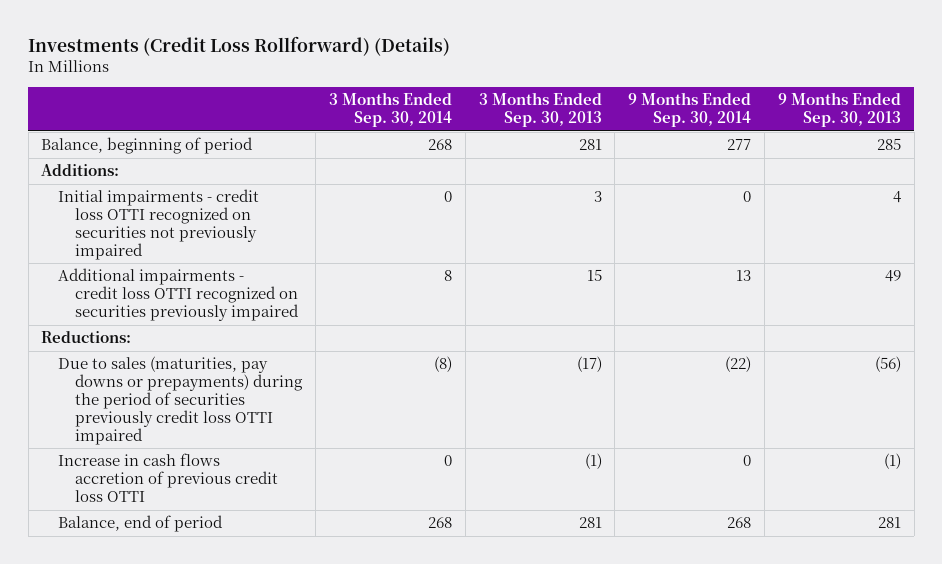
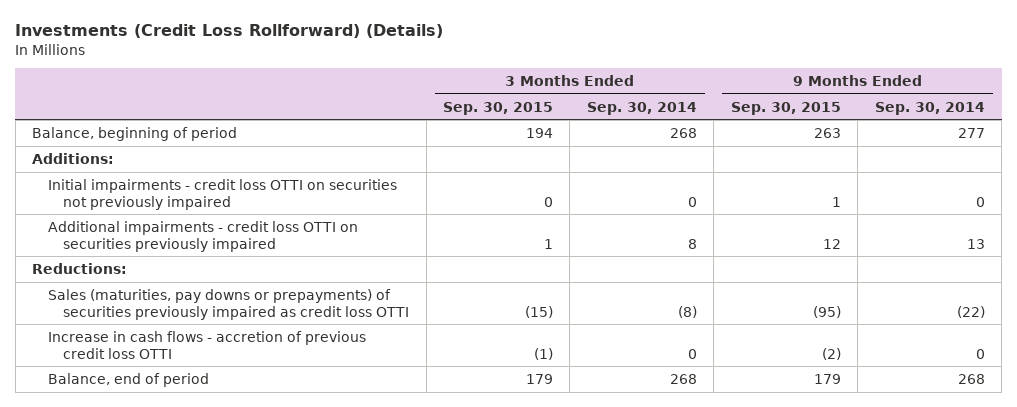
[478,92,602,128] 3 Months Ended Sep. 30, 2013 -> none
[777,92,901,128] 9 Months Ended Sep. 30, 2013 -> none
none -> [443,101,554,115] Sep. 30, 2015
none -> [730,101,841,115] Sep. 30, 2015
[58,189,260,260] Initial impairments - credit loss OTTI recognized on securities not previously impaired -> [47,178,397,210] Initial impairments - credit loss OTTI on securities not previously impaired
[58,268,300,322] Additional impairments - credit loss OTTI recognized on securities previously impaired -> [47,220,358,252] Additional impairments - credit loss OTTI on securities previously impaired
[58,356,304,445] Due to sales (maturities, pay downs or prepayments) during the period of securities previously credit loss OTTI impaired -> [47,288,410,320] Sales (maturities, pay downs or prepayments) of securities previously impaired as credit loss OTTI
[58,453,279,503] Increase in cash flows accretion of previous credit loss OTTI -> [47,330,366,359] Increase in cash flows - accretion of previous credit loss OTTI

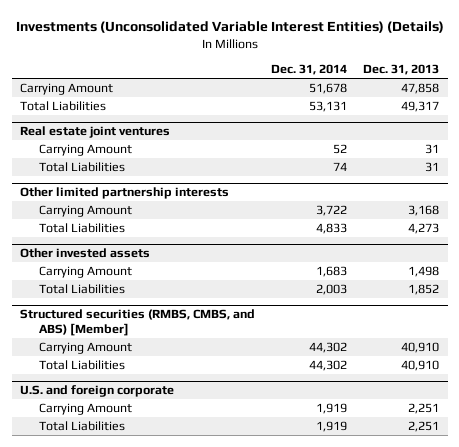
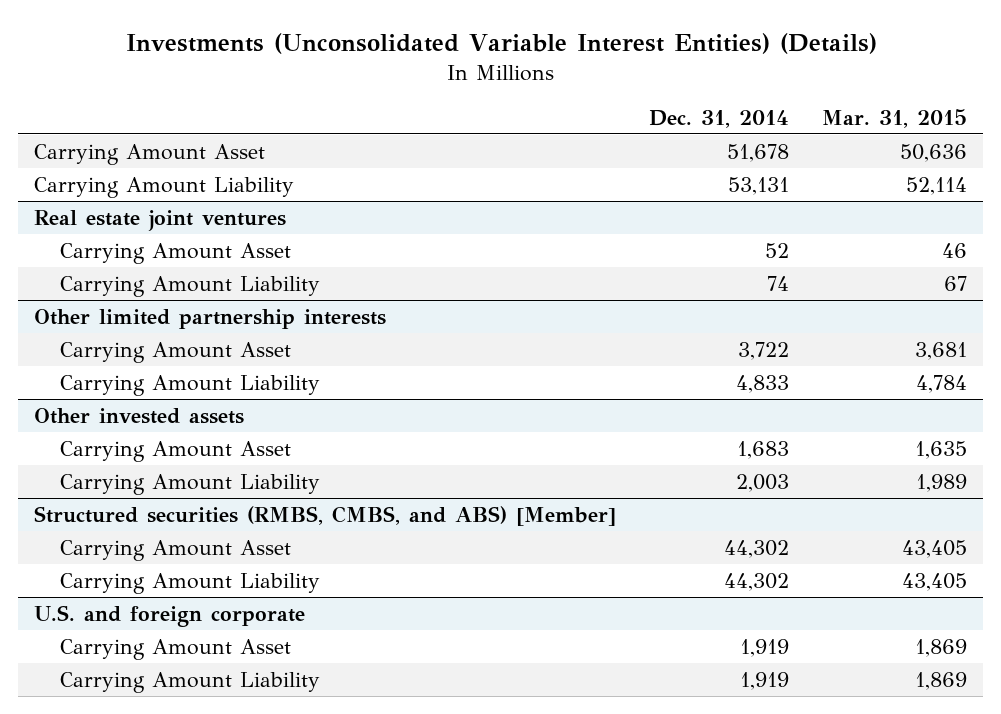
[363,64,440,76] Dec. 31, 2013 -> none
none -> [821,108,967,128] Mar. 31, 2015
[19,83,113,96] Carrying Amount -> [34,143,266,165] Carrying Amount Asset
[19,101,106,112] Total Liabilities -> [34,176,295,198] Carrying Amount Liability
[39,144,133,157] Carrying Amount -> [60,242,292,264] Carrying Amount Asset
[39,162,126,173] Total Liabilities -> [60,275,321,297] Carrying Amount Liability
[39,205,133,218] Carrying Amount -> [60,341,292,363] Carrying Amount Asset
[39,223,126,234] Total Liabilities -> [60,374,321,396] Carrying Amount Liability
[39,266,133,279] Carrying Amount -> [60,440,292,462] Carrying Amount Asset
[39,284,126,295] Total Liabilities -> [60,473,321,495] Carrying Amount Liability
[39,342,133,355] Carrying Amount -> [60,539,292,561] Carrying Amount Asset
[39,360,126,371] Total Liabilities -> [60,572,321,594] Carrying Amount Liability
[39,403,133,416] Carrying Amount -> [60,638,292,660] Carrying Amount Asset
[39,421,126,432] Total Liabilities -> [60,671,321,693] Carrying Amount Liability

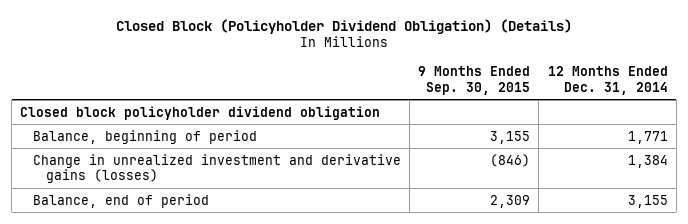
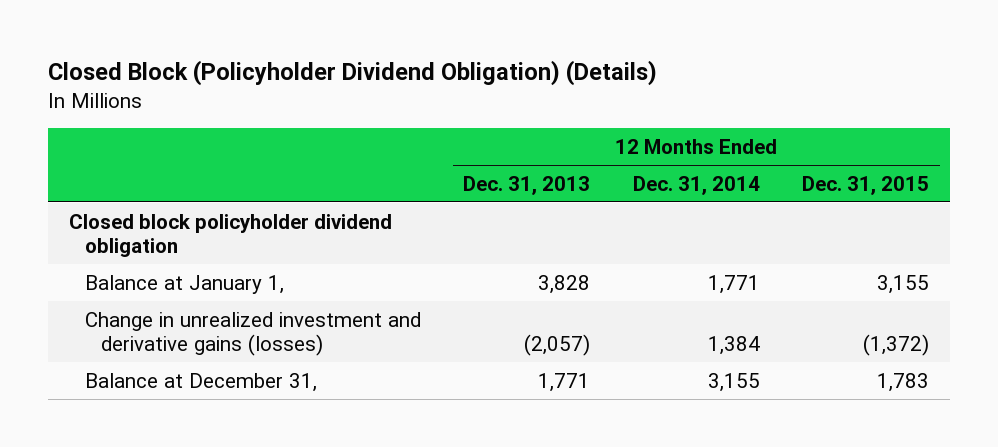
[418,66,531,95] 9 Months Ended Sep. 30, 2015 -> none
none -> [463,175,591,195] Dec. 31, 2013
none -> [802,175,930,195] Dec. 31, 2015
[33,129,258,144] Balance, beginning of period -> [85,274,285,294] Balance at January 1,
[33,193,210,208] Balance, end of period -> [85,372,318,392] Balance at December 31,

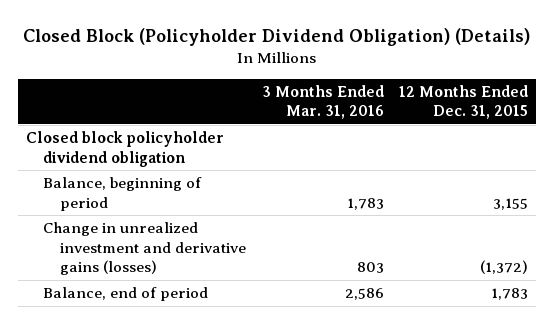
[463,175,591,195] Dec. 31, 2013 -> none
[632,175,760,195] Dec. 31, 2014 -> none
none -> [261,84,384,120] 3 Months Ended Mar. 31, 2016
[85,274,285,294] Balance at January 1, -> [43,177,203,211] Balance, beginning of period
[85,372,318,392] Balance at December 31, -> [43,287,209,302] Balance, end of period

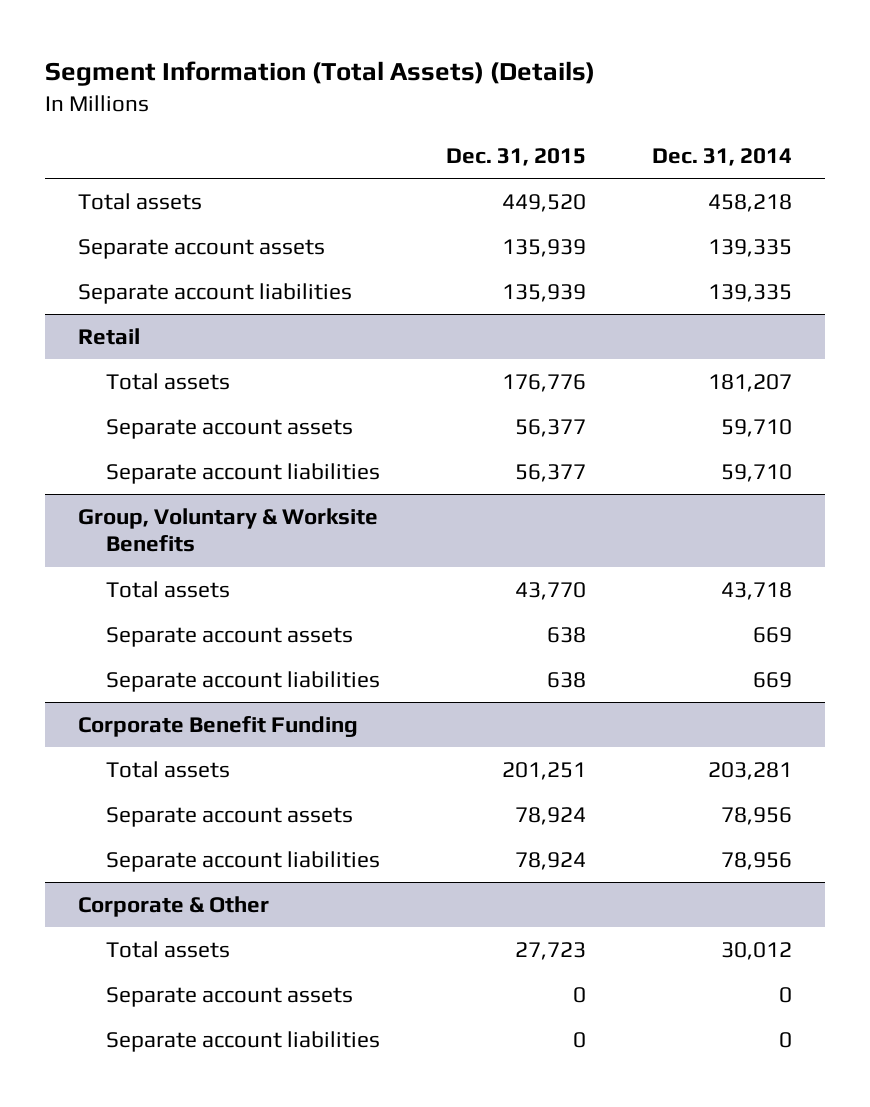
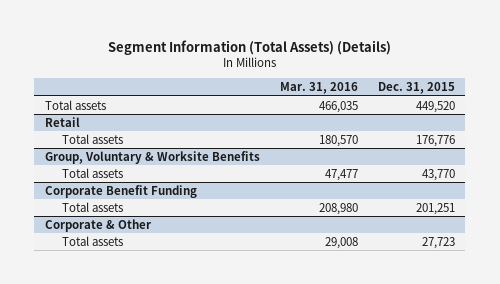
[651,148,792,167] Dec. 31, 2014 -> none
none -> [279,82,358,95] Mar. 31, 2016
[77,238,325,259] Separate account assets -> none
[77,282,352,304] Separate account liabilities -> none
[106,418,354,439] Separate account assets -> none
[106,462,381,484] Separate account liabilities -> none
[106,626,354,647] Separate account assets -> none
[106,670,381,692] Separate account liabilities -> none
[106,806,354,827] Separate account assets -> none
[106,850,381,872] Separate account liabilities -> none
[106,986,354,1007] Separate account assets -> none
[106,1030,381,1052] Separate account liabilities -> none

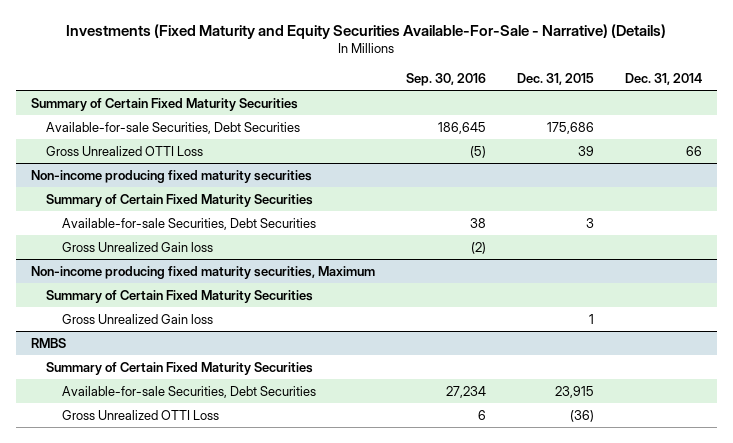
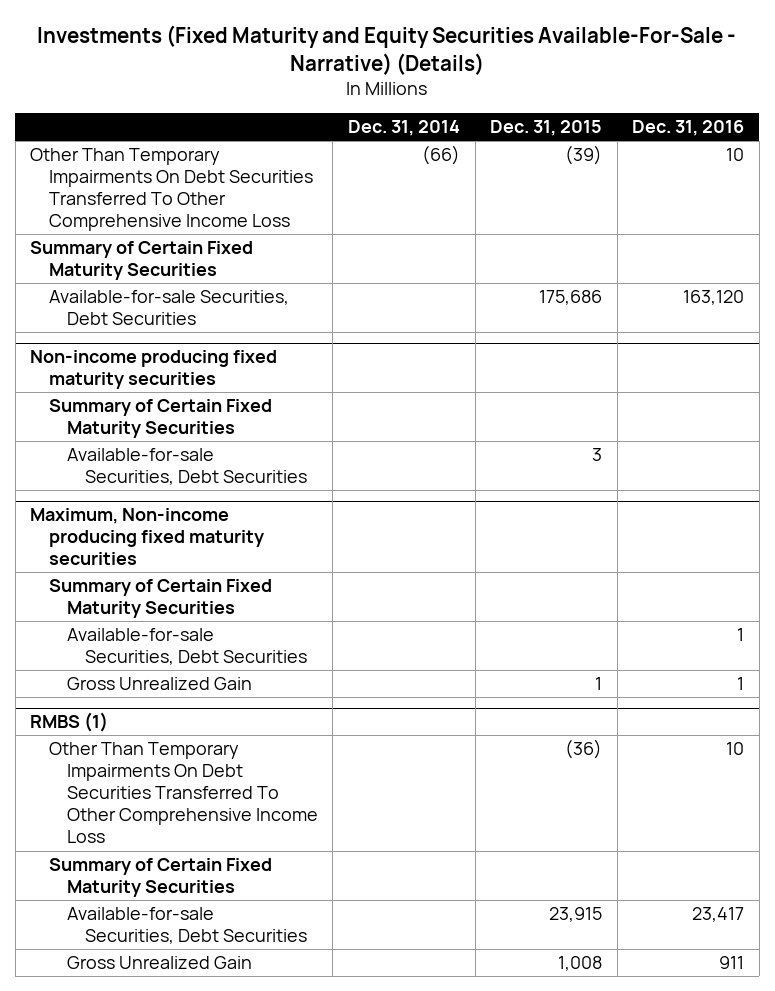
[405,72,486,86] Sep. 30, 2016 -> none
none -> [632,120,745,137] Dec. 31, 2016
none -> [30,148,313,232] Other Than Temporary Impairments On Debt Securities Transferred To Other Comprehensive Income Loss
[46,145,204,156] Gross Unrealized OTTI Loss -> none
[61,241,213,252] Gross Unrealized Gain loss -> none
[31,265,376,279] Non-income producing fixed maturity securities, Maximum -> [30,508,264,566] Maximum, Non-income producing fixed maturity securities
none -> [66,628,308,666] Available-for-sale Securities, Debt Securities
[61,313,213,324] Gross Unrealized Gain loss -> [66,677,252,691] Gross Unrealized Gain
[31,337,67,348] RMBS -> [30,712,109,733] RMBS (1)
none -> [48,742,318,844] Other Than Temporary Impairments On Debt Securities Transferred To Other Comprehensive Income Loss
[61,409,219,420] Gross Unrealized OTTI Loss -> none
none -> [66,956,252,970] Gross Unrealized Gain

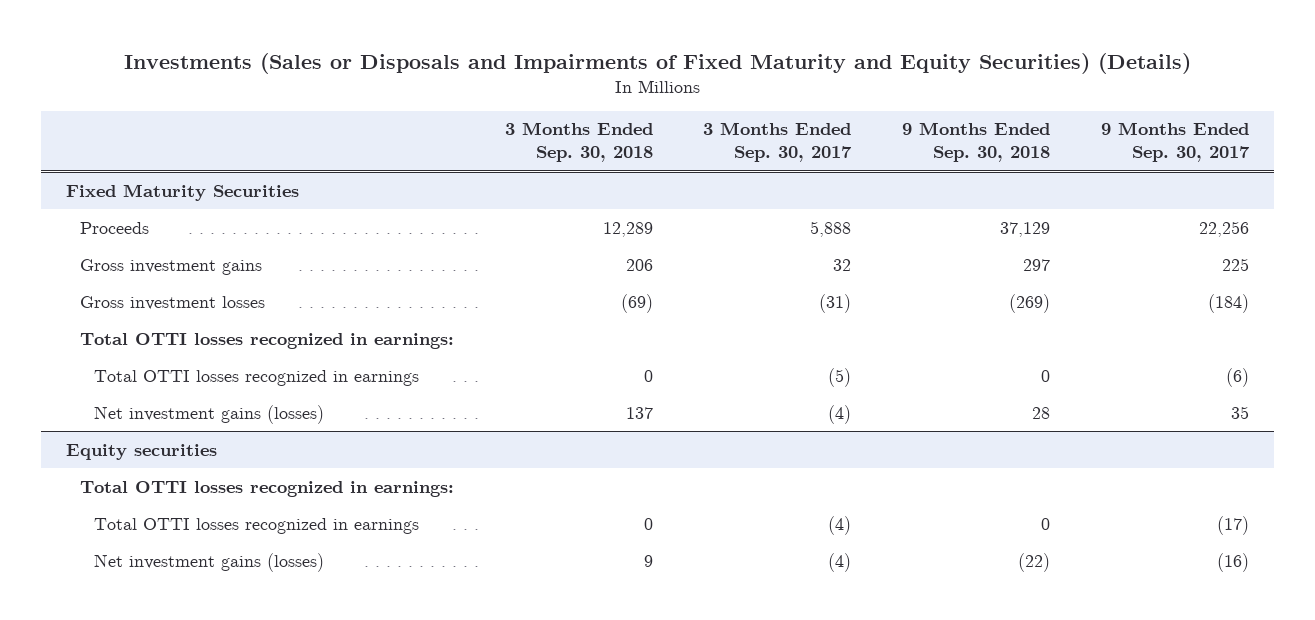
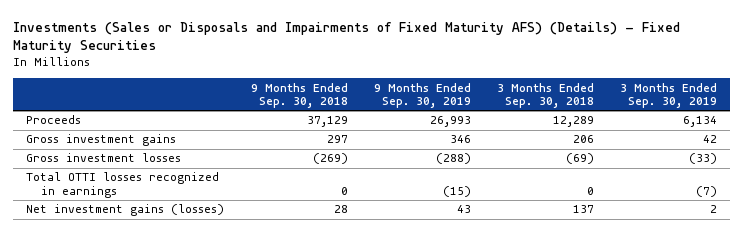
[123,52,1191,74] Investments (Sales or Disposals and Impairments of Fixed Maturity and Equity Securities) (Details) -> [13,21,681,54] Investments (Sales or Disposals and Impairments of Fixed Maturity AFS) (Details) - Fixed Maturity Securities
[703,122,853,163] 3 Months Ended Sep. 30, 2017 -> none
[1101,122,1251,163] 9 Months Ended Sep. 30, 2017 -> none
none -> [373,82,471,109] 9 Months Ended Sep. 30, 2019
none -> [620,82,718,109] 3 Months Ended Sep. 30, 2019
[66,183,300,201] Fixed Maturity Securities -> none
[79,332,454,349] Total OTTI losses recognized in earnings: -> none
[66,443,218,460] Equity securities -> none
[79,480,454,497] Total OTTI losses recognized in earnings: -> none
[93,517,419,534] Total OTTI losses recognized in earnings -> none
[93,552,324,572] Net investment gains (losses) -> none

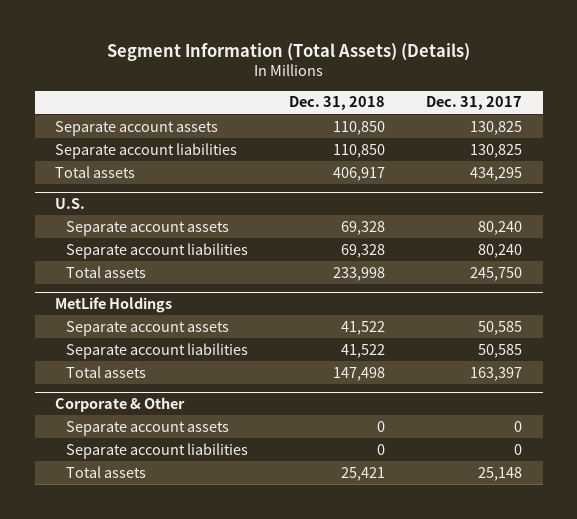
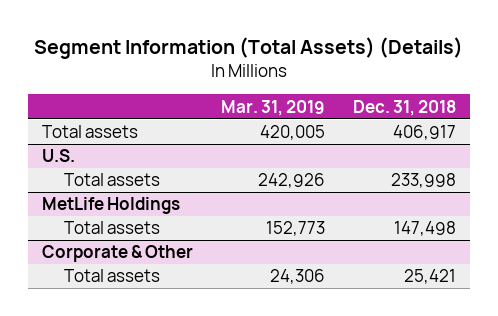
[426,96,523,111] Dec. 31, 2017 -> none
none -> [220,99,325,116] Mar. 31, 2019
[55,120,219,136] Separate account assets -> none
[55,142,238,159] Separate account liabilities -> none
[66,220,230,236] Separate account assets -> none
[66,242,249,259] Separate account liabilities -> none
[66,320,230,336] Separate account assets -> none
[66,342,249,359] Separate account liabilities -> none
[66,420,230,436] Separate account assets -> none
[66,442,249,459] Separate account liabilities -> none

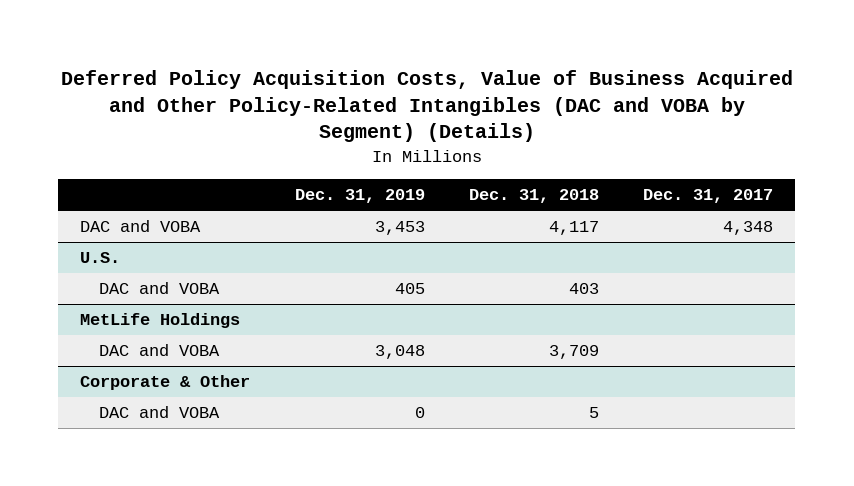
[33,37,463,60] Segment Information (Total Assets) (Details) -> [60,70,793,143] Deferred Policy Acquisition Costs, Value of Business Acquired and Other Policy-Related Intangibles (DAC and VOBA by Segment) (Details)
[220,99,325,116] Mar. 31, 2019 -> none
none -> [294,189,425,204] Dec. 31, 2019
none -> [643,189,774,204] Dec. 31, 2017
[41,125,138,139] Total assets -> none
none -> [80,220,202,233] DAC and VOBA
[64,173,161,187] Total assets -> none
none -> [99,282,221,295] DAC and VOBA
[64,221,161,235] Total assets -> none
none -> [99,344,221,357] DAC and VOBA
[64,269,161,283] Total assets -> none
none -> [99,406,221,419] DAC and VOBA

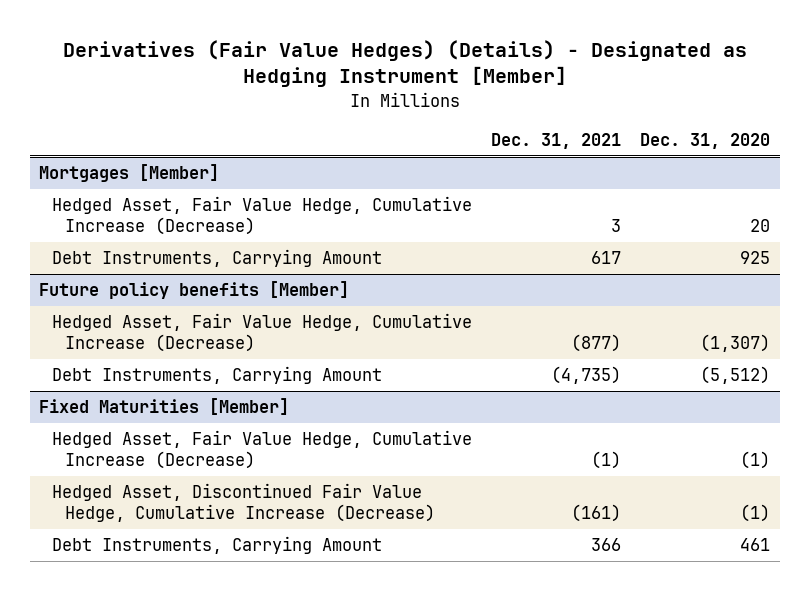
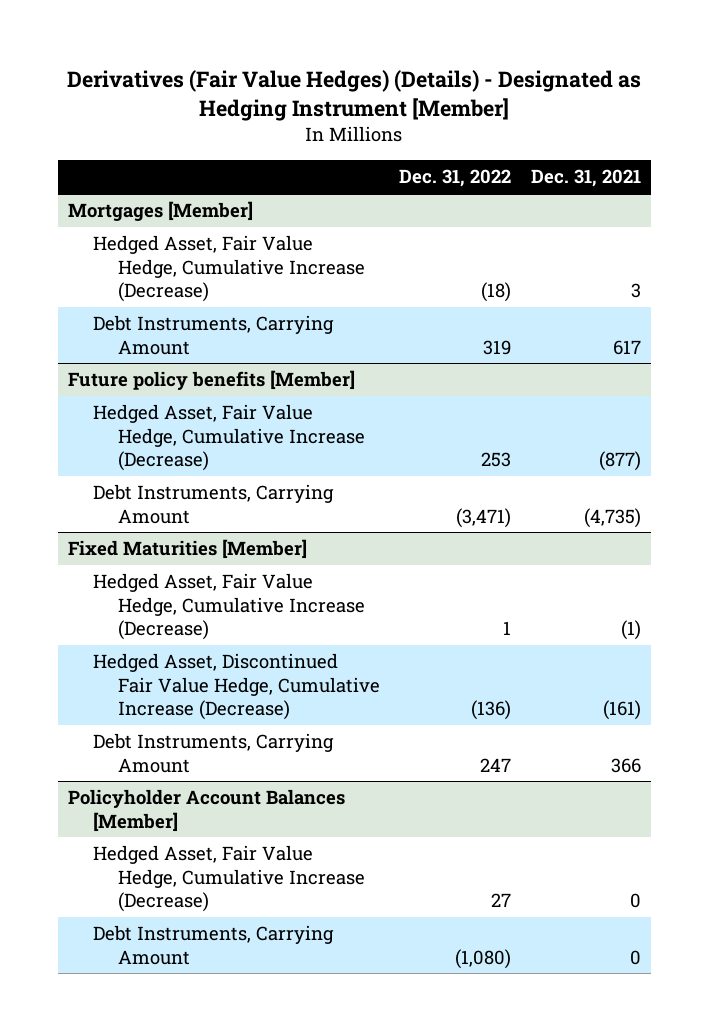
[640,132,771,149] Dec. 31, 2020 -> none
none -> [399,169,512,188] Dec. 31, 2022
none -> [67,789,345,832] Policyholder Account Balances [Member]
none -> [92,845,365,912] Hedged Asset, Fair Value Hedge, Cumulative Increase (Decrease)
none -> [92,925,334,965] Debt Instruments, Carrying Amount

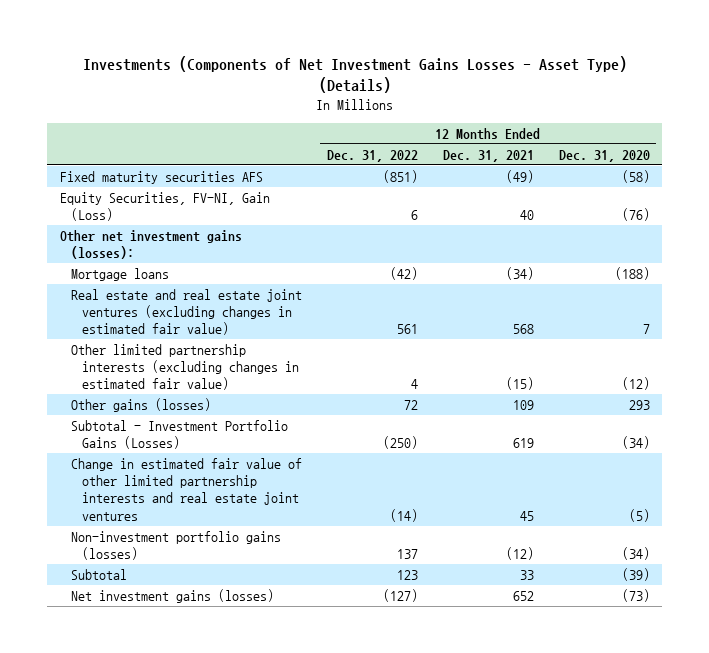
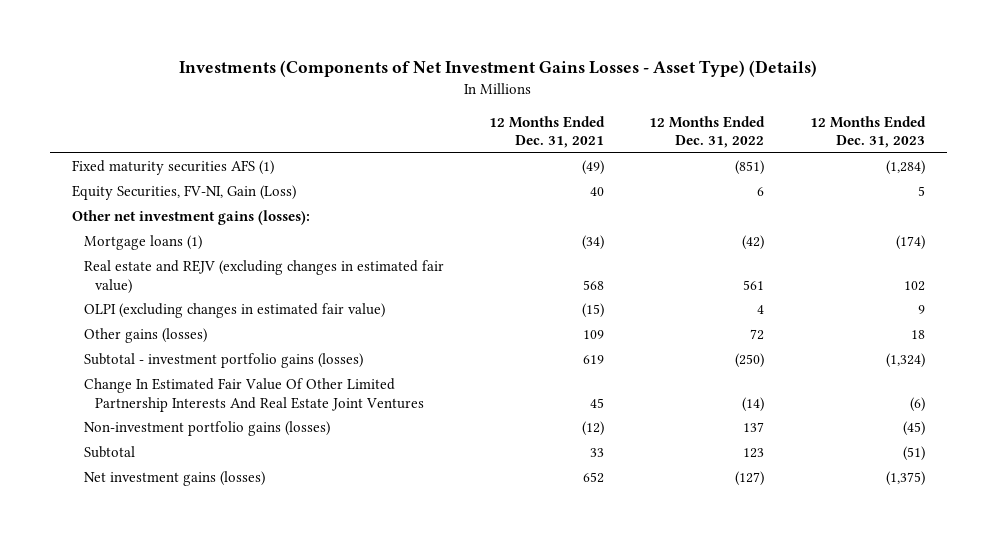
[558,149,650,162] Dec. 31, 2020 -> none
none -> [809,115,926,149] 12 Months Ended Dec. 31, 2023
[59,170,263,184] Fixed maturity securities AFS -> [72,160,275,176] Fixed maturity securities AFS (1)
[70,267,169,281] Mortgage loans -> [83,235,202,251] Mortgage loans (1)
[70,288,302,336] Real estate and real estate joint ventures (excluding changes in estimated fair value) -> [83,260,444,294] Real estate and REJV (excluding changes in estimated fair value)
[70,343,299,391] Other limited partnership interests (excluding changes in estimated fair value) -> [83,303,385,319] OLPI (excluding changes in estimated fair value)
[70,419,288,450] Subtotal - Investment Portfolio Gains (Losses) -> [83,353,363,369] Subtotal - investment portfolio gains (losses)
[70,457,302,521] Change in estimated fair value of other limited partnership interests and real estate joint ventures -> [83,378,425,412] Change In Estimated Fair Value Of Other Limited Partnership Interests And Real Estate Joint Ventures

